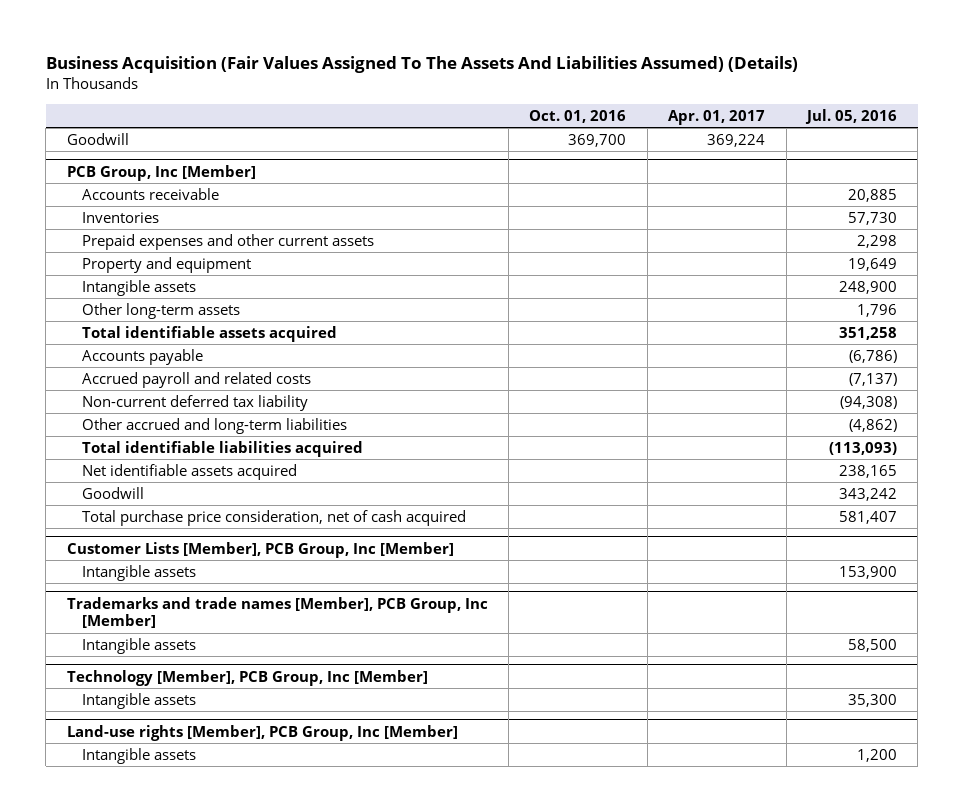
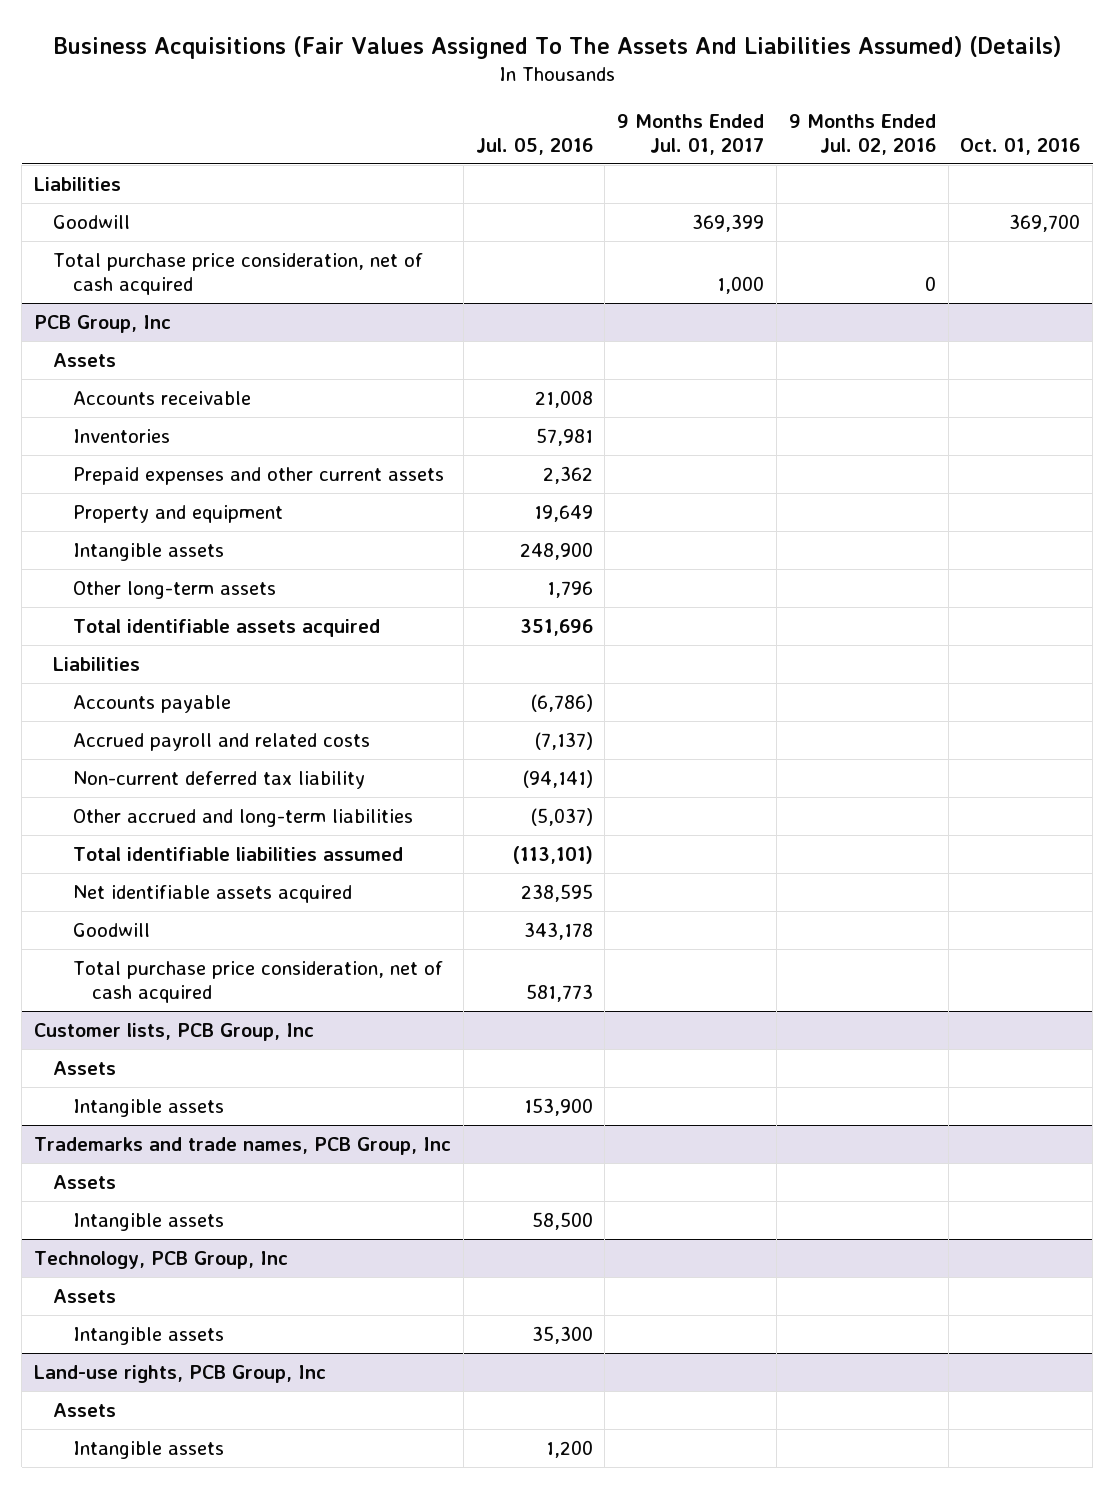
[45,55,798,73] Business Acquisition (Fair Values Assigned To The Assets And Liabilities Assumed) (Details) -> [54,35,1062,59] Business Acquisitions (Fair Values Assigned To The Assets And Liabilities Assumed) (Details)
[668,109,766,125] Apr. 01, 2017 -> none
none -> [617,113,765,155] 9 Months Ended Jul. 01, 2017
none -> [788,113,936,155] 9 Months Ended Jul. 02, 2016
none -> [34,177,122,192] Liabilities
none -> [53,253,424,296] Total purchase price consideration, net of cash acquired
[66,164,256,181] PCB Group, Inc [Member] -> [34,315,172,334] PCB Group, Inc
none -> [53,353,117,368] Assets
[847,188,897,202] 20,885 -> [534,390,593,409] 21,008
[847,211,897,225] 57,730 -> [535,428,593,447] 57,981
[856,234,897,248] 2,298 -> [542,466,593,485] 2,362
[838,326,897,340] 351,258 -> [519,619,593,637] 351,696
none -> [53,657,141,672] Liabilities
[839,395,897,409] (94,308) -> [522,770,593,789] (94,141)
[848,418,897,432] (4,862) -> [530,808,593,827] (5,037)
[82,440,364,457] Total identifiable liabilities acquired -> [72,847,403,862] Total identifiable liabilities assumed
[828,441,897,455] (113,093) -> [512,846,593,865] (113,101)
[838,464,897,478] 238,165 -> [520,884,593,903] 238,595
[838,487,897,501] 343,242 -> [523,922,593,941] 343,178
[838,510,897,524] 581,407 -> [525,984,593,1003] 581,773
[66,541,454,558] Customer Lists [Member], PCB Group, Inc [Member] -> [34,1023,315,1042] Customer lists, PCB Group, Inc
none -> [53,1061,117,1076] Assets
[66,596,488,629] Trademarks and trade names [Member], PCB Group, Inc [Member] -> [34,1137,452,1156] Trademarks and trade names, PCB Group, Inc
none -> [53,1175,117,1190] Assets
[66,669,428,686] Technology [Member], PCB Group, Inc [Member] -> [34,1251,289,1270] Technology, PCB Group, Inc
none -> [53,1289,117,1304] Assets
[66,724,458,741] Land-use rights [Member], PCB Group, Inc [Member] -> [34,1365,327,1384] Land-use rights, PCB Group, Inc
none -> [53,1403,117,1418] Assets

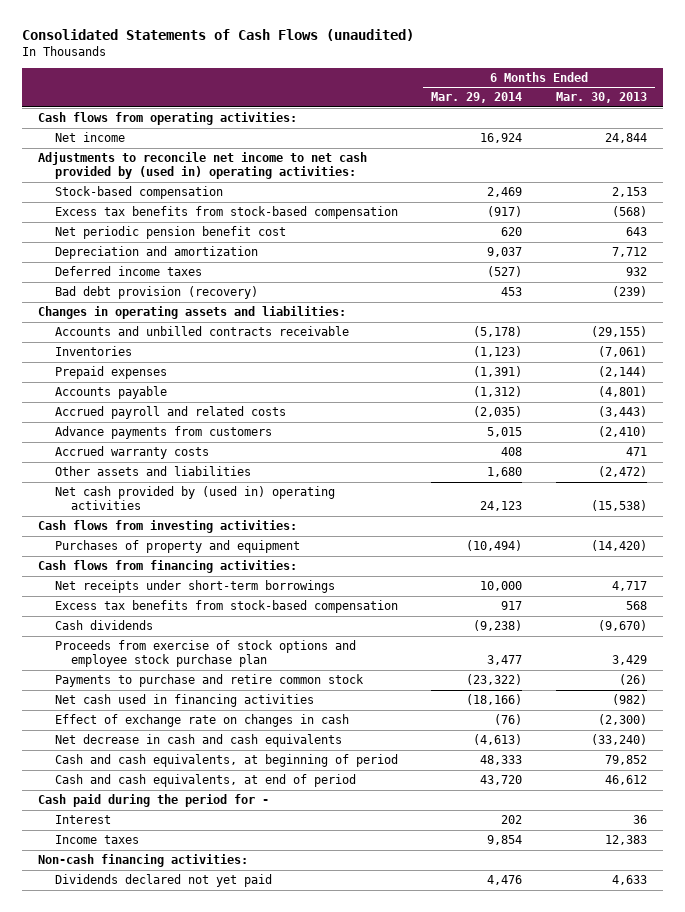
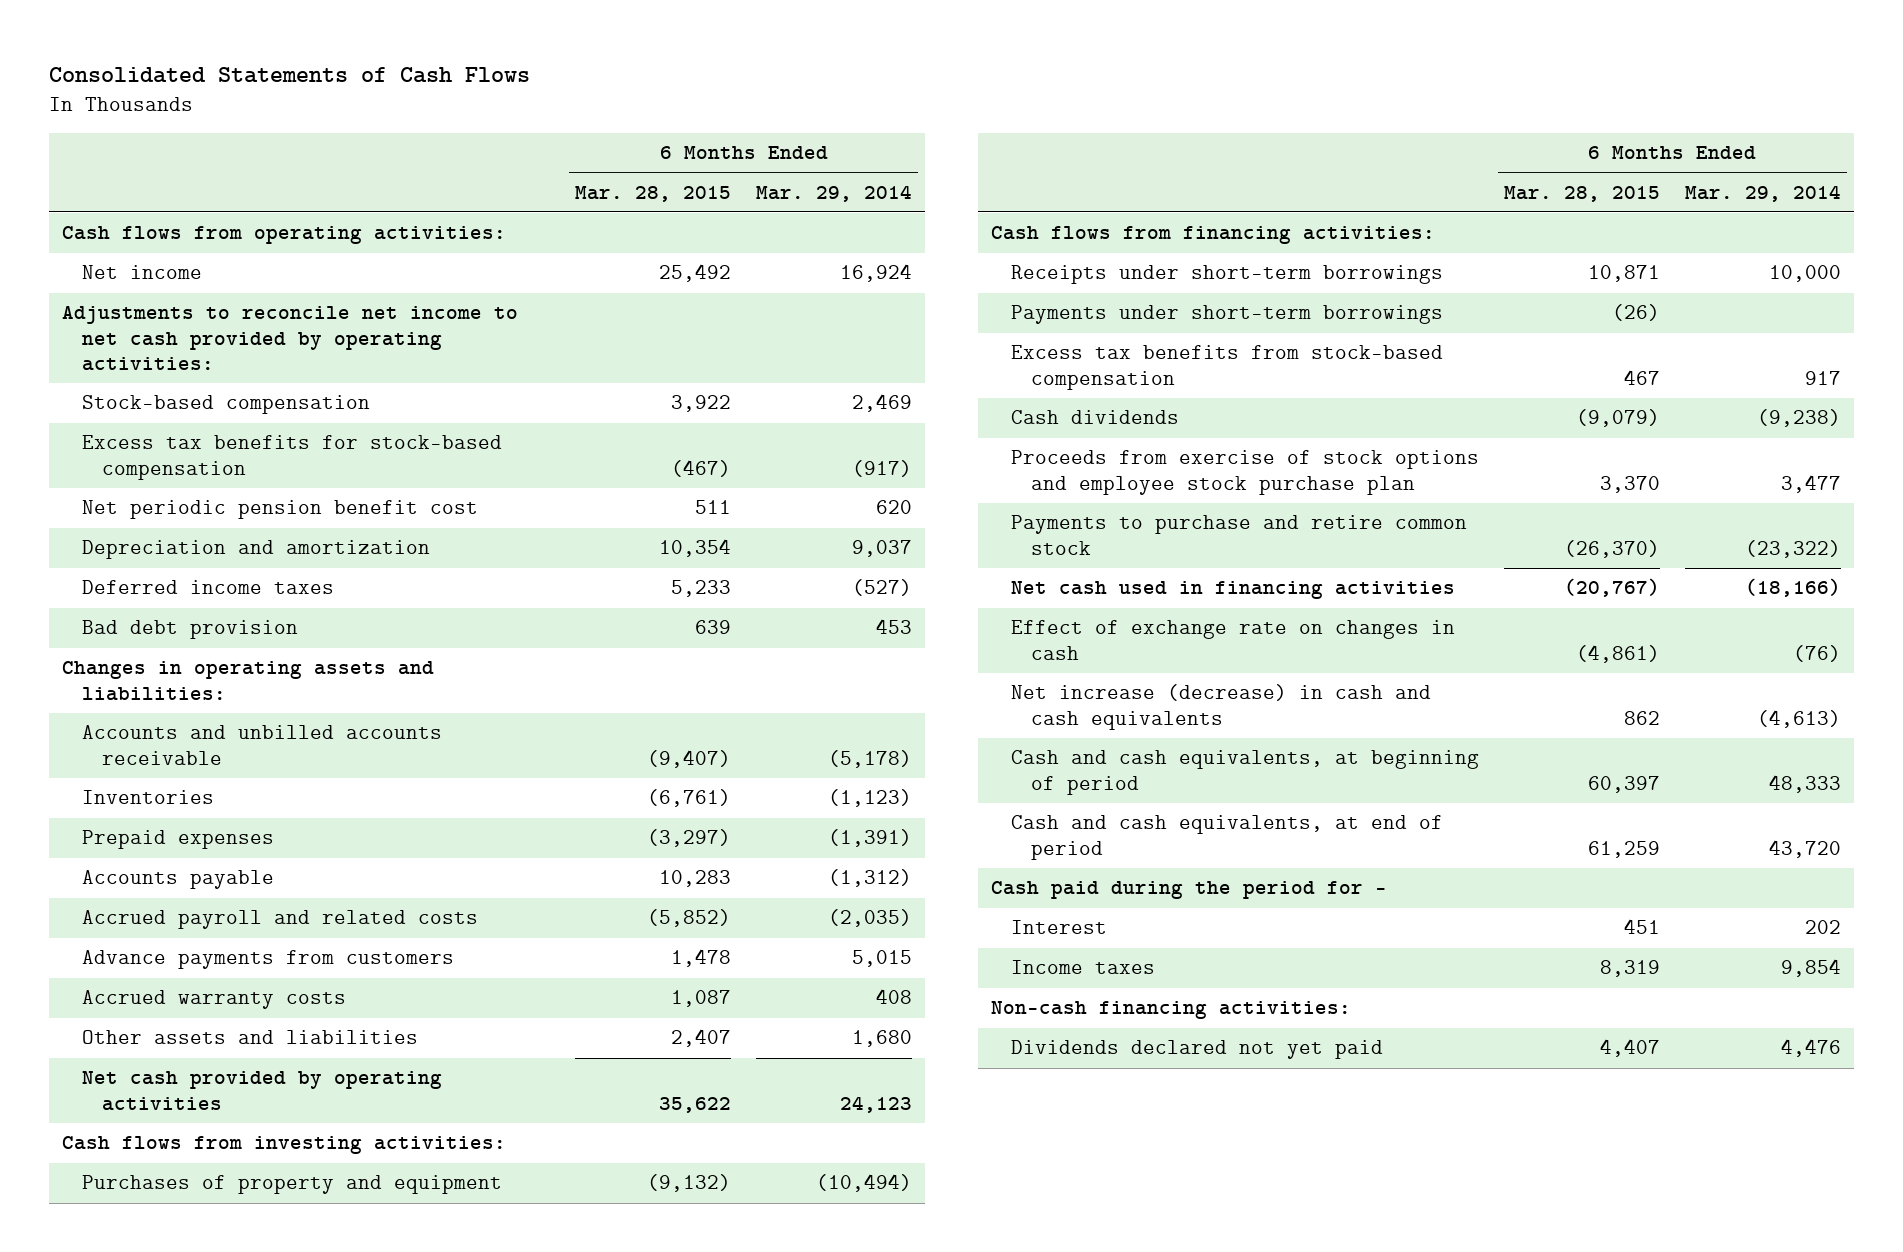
[21,29,414,42] Consolidated Statements of Cash Flows (unaudited) -> [49,67,531,84] Consolidated Statements of Cash Flows
[555,92,647,104] Mar. 30, 2013 -> none
none -> [575,185,732,202] Mar. 28, 2015
[38,152,368,180] Adjustments to reconcile net income to net cash provided by (used in) operating activities: -> [61,306,518,371] Adjustments to reconcile net income to net cash provided by operating activities:
[54,206,398,220] Excess tax benefits from stock-based compensation -> [81,435,502,480] Excess tax benefits for stock-based compensation
[54,286,258,300] Bad debt provision (recovery) -> [81,620,298,640] Bad debt provision
[54,326,349,337] Accounts and unbilled contracts receivable -> [81,725,442,765] Accounts and unbilled accounts receivable
[54,486,335,511] Net cash provided by (used in) operating activities -> [81,1071,442,1111] Net cash provided by operating activities
[54,580,335,594] Net receipts under short-term borrowings -> [1010,265,1443,285] Receipts under short-term borrowings
none -> [1010,305,1443,325] Payments under short-term borrowings
[54,734,342,748] Net decrease in cash and cash equivalents -> [1010,684,1431,730] Net increase (decrease) in cash and cash equivalents

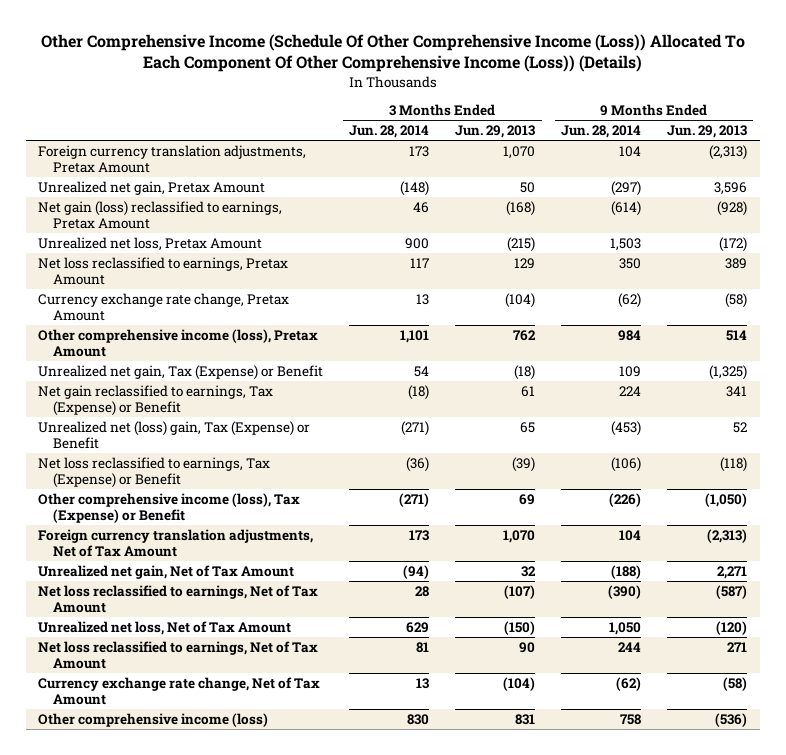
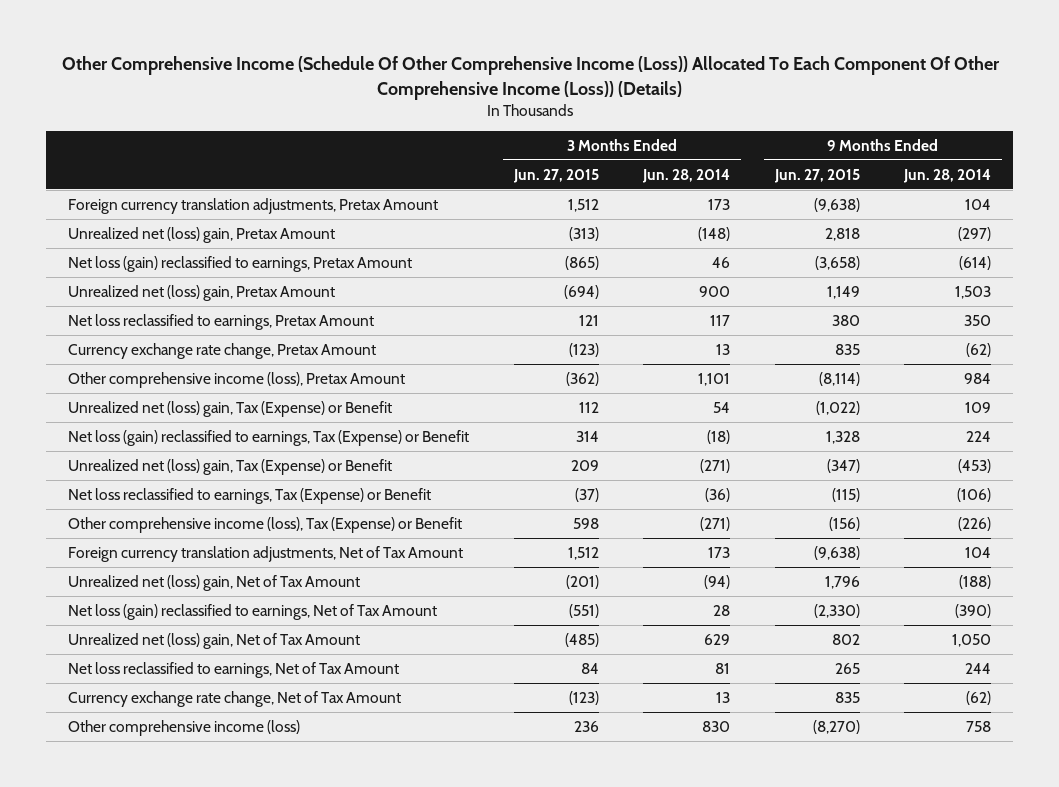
[455,125,536,139] Jun. 29, 2013 -> none
[667,125,748,139] Jun. 29, 2013 -> none
none -> [512,168,599,183] Jun. 27, 2015
none -> [773,168,860,183] Jun. 27, 2015
[38,180,266,195] Unrealized net gain, Pretax Amount -> [68,226,336,243] Unrealized net (loss) gain, Pretax Amount
[38,200,283,229] Net gain (loss) reclassified to earnings, Pretax Amount -> [68,255,413,272] Net loss (gain) reclassified to earnings, Pretax Amount
[38,236,263,251] Unrealized net loss, Pretax Amount -> [68,284,336,301] Unrealized net (loss) gain, Pretax Amount
[38,364,324,380] Unrealized net gain, Tax (Expense) or Benefit -> [68,400,393,417] Unrealized net (loss) gain, Tax (Expense) or Benefit
[38,384,274,416] Net gain reclassified to earnings, Tax (Expense) or Benefit -> [68,429,470,446] Net loss (gain) reclassified to earnings, Tax (Expense) or Benefit
[38,564,295,579] Unrealized net gain, Net of Tax Amount -> [68,574,361,591] Unrealized net (loss) gain, Net of Tax Amount
[38,584,319,613] Net loss reclassified to earnings, Net of Tax Amount -> [68,603,438,620] Net loss (gain) reclassified to earnings, Net of Tax Amount
[38,620,292,635] Unrealized net loss, Net of Tax Amount -> [68,632,361,649] Unrealized net (loss) gain, Net of Tax Amount

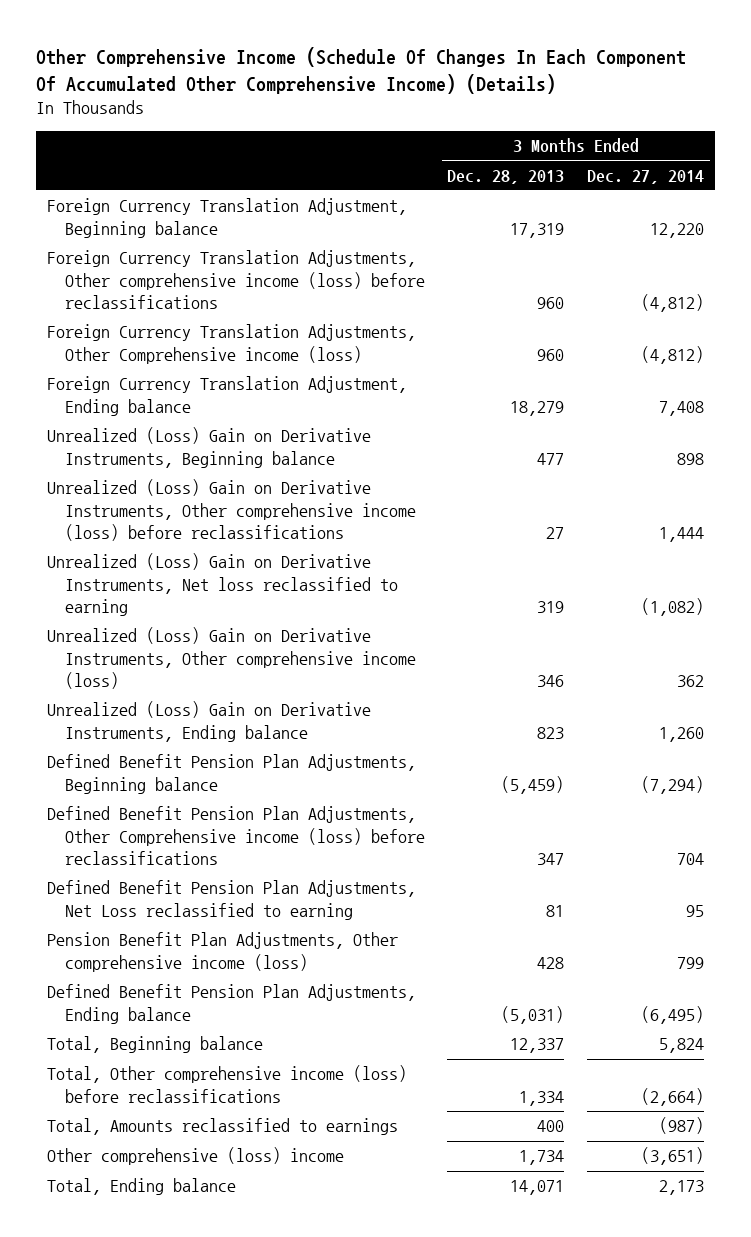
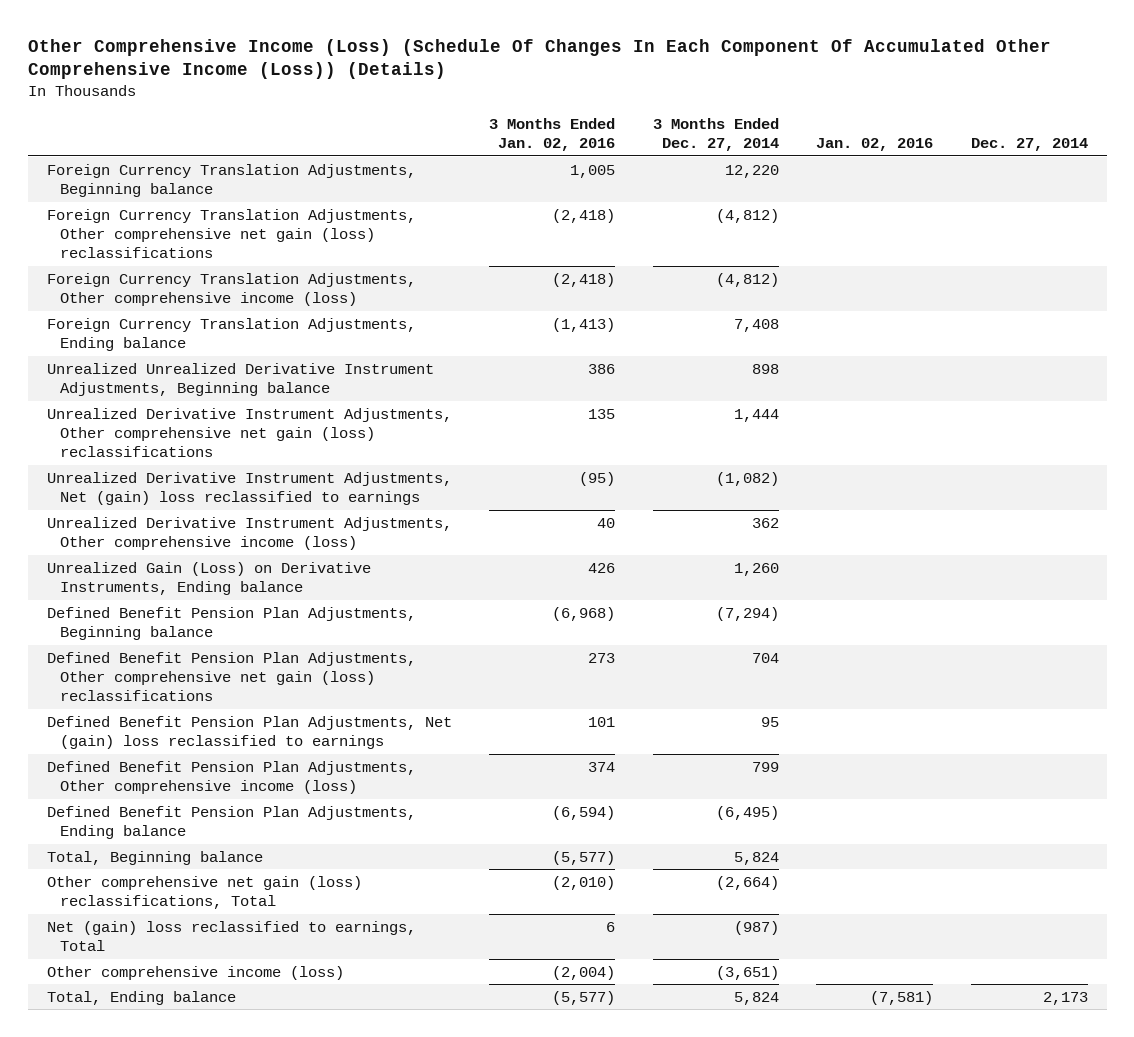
[35,46,686,94] Other Comprehensive Income (Schedule Of Changes In Each Component Of Accumulated Other Comprehensive Income) (Details) -> [27,38,1051,80] Other Comprehensive Income (Loss) (Schedule Of Changes In Each Component Of Accumulated Other Comprehensive Income (Loss)) (Details)
[447,169,565,184] Dec. 28, 2013 -> none
none -> [489,117,616,152] 3 Months Ended Jan. 02, 2016
none -> [816,138,934,152] Jan. 02, 2016
none -> [970,138,1088,152] Dec. 27, 2014
[47,198,408,238] Foreign Currency Translation Adjustment, Beginning balance -> [46,163,416,198] Foreign Currency Translation Adjustments, Beginning balance
[47,250,425,310] Foreign Currency Translation Adjustments, Other comprehensive income (loss) before reclassifications -> [46,208,416,259] Foreign Currency Translation Adjustments, Other comprehensive net gain (loss) reclassifications
[47,324,417,364] Foreign Currency Translation Adjustments, Other Comprehensive income (loss) -> [46,272,416,307] Foreign Currency Translation Adjustments, Other comprehensive income (loss)
[47,376,408,416] Foreign Currency Translation Adjustment, Ending balance -> [46,317,416,352] Foreign Currency Translation Adjustments, Ending balance
[47,427,372,468] Unrealized (Loss) Gain on Derivative Instruments, Beginning balance -> [46,362,434,397] Unrealized Unrealized Derivative Instrument Adjustments, Beginning balance
[47,479,416,542] Unrealized (Loss) Gain on Derivative Instruments, Other comprehensive income (loss) before reclassifications -> [46,407,452,458] Unrealized Derivative Instrument Adjustments, Other comprehensive net gain (loss) reclassifications
[47,553,398,617] Unrealized (Loss) Gain on Derivative Instruments, Net loss reclassified to earning -> [46,471,452,506] Unrealized Derivative Instrument Adjustments, Net (gain) loss reclassified to earnings
[47,627,416,690] Unrealized (Loss) Gain on Derivative Instruments, Other comprehensive income (loss) -> [46,516,452,551] Unrealized Derivative Instrument Adjustments, Other comprehensive income (loss)
[47,701,372,742] Unrealized (Loss) Gain on Derivative Instruments, Ending balance -> [46,561,371,596] Unrealized Gain (Loss) on Derivative Instruments, Ending balance
[47,806,425,866] Defined Benefit Pension Plan Adjustments, Other Comprehensive income (loss) before reclassifications -> [46,651,416,702] Defined Benefit Pension Plan Adjustments, Other comprehensive net gain (loss) reclassifications
[47,880,417,920] Defined Benefit Pension Plan Adjustments, Net Loss reclassified to earning -> [46,715,452,750] Defined Benefit Pension Plan Adjustments, Net (gain) loss reclassified to earnings
[47,932,399,972] Pension Benefit Plan Adjustments, Other comprehensive income (loss) -> [46,760,416,795] Defined Benefit Pension Plan Adjustments, Other comprehensive income (loss)
[47,1065,408,1103] Total, Other comprehensive income (loss) before reclassifications -> [46,875,362,910] Other comprehensive net gain (loss) reclassifications, Total
[47,1118,399,1136] Total, Amounts reclassified to earnings -> [46,920,416,952] Net (gain) loss reclassified to earnings, Total
[47,1147,345,1166] Other comprehensive (loss) income -> [46,965,344,980] Other comprehensive income (loss)
[658,1180,704,1196] 2,173 -> [733,991,779,1005] 5,824

